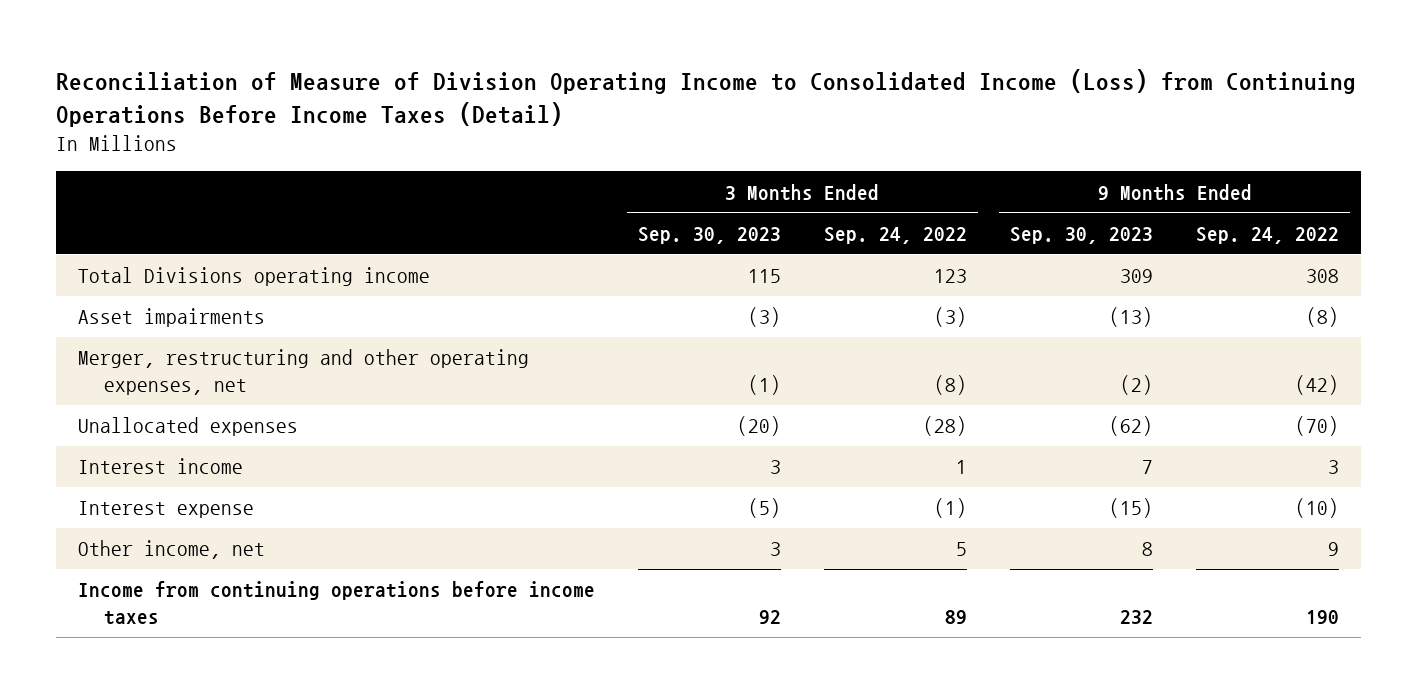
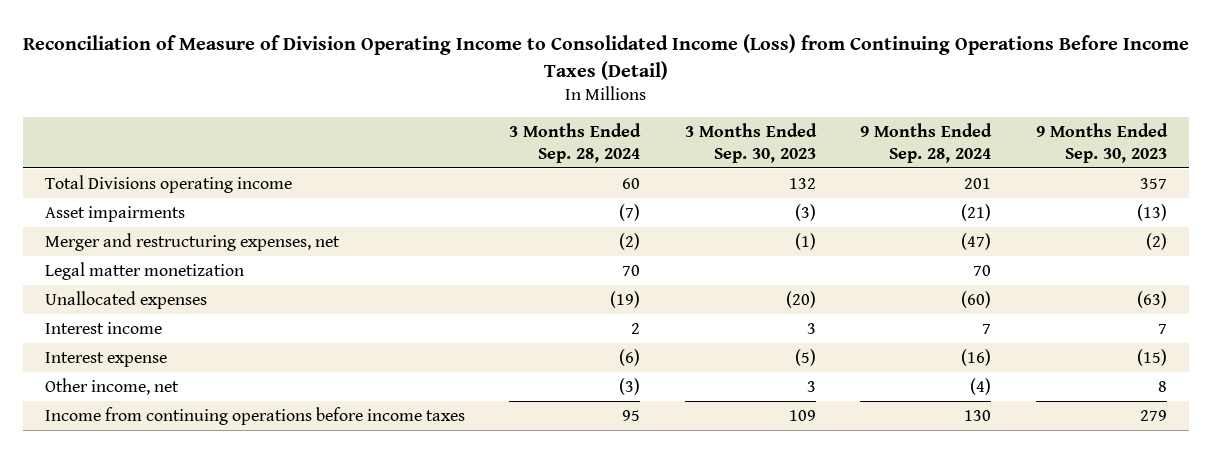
[823,226,967,244] Sep. 24, 2022 -> none
[1196,226,1340,244] Sep. 24, 2022 -> none
none -> [509,123,642,163] 3 Months Ended Sep. 28, 2024
none -> [860,123,993,163] 9 Months Ended Sep. 28, 2024
[747,269,781,284] 115 -> [788,177,816,189] 132
[1120,269,1154,284] 309 -> [1139,177,1167,189] 357
[77,349,529,396] Merger, restructuring and other operating expenses, net -> [44,232,340,251] Merger and restructuring expenses, net
none -> [44,261,244,280] Legal matter monetization
[1109,416,1154,437] (62) -> [1136,290,1167,308] (63)
[758,610,781,625] 92 -> [788,409,816,421] 109
[1120,610,1154,625] 232 -> [1139,409,1167,421] 279

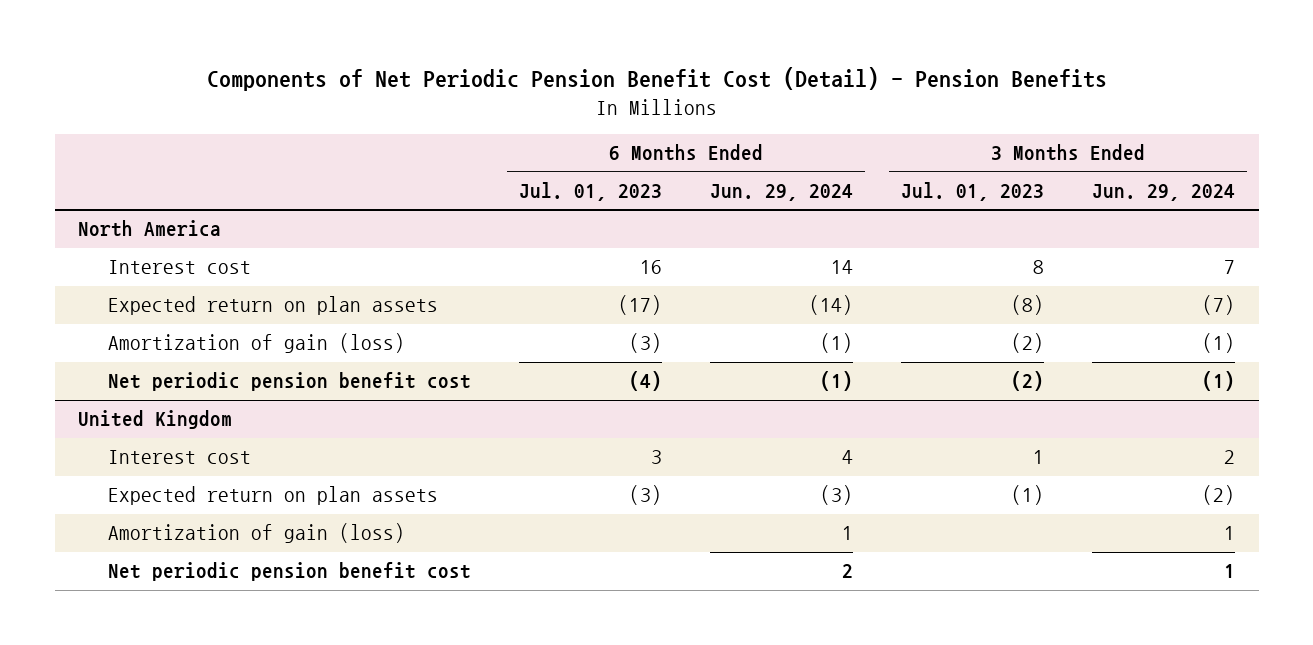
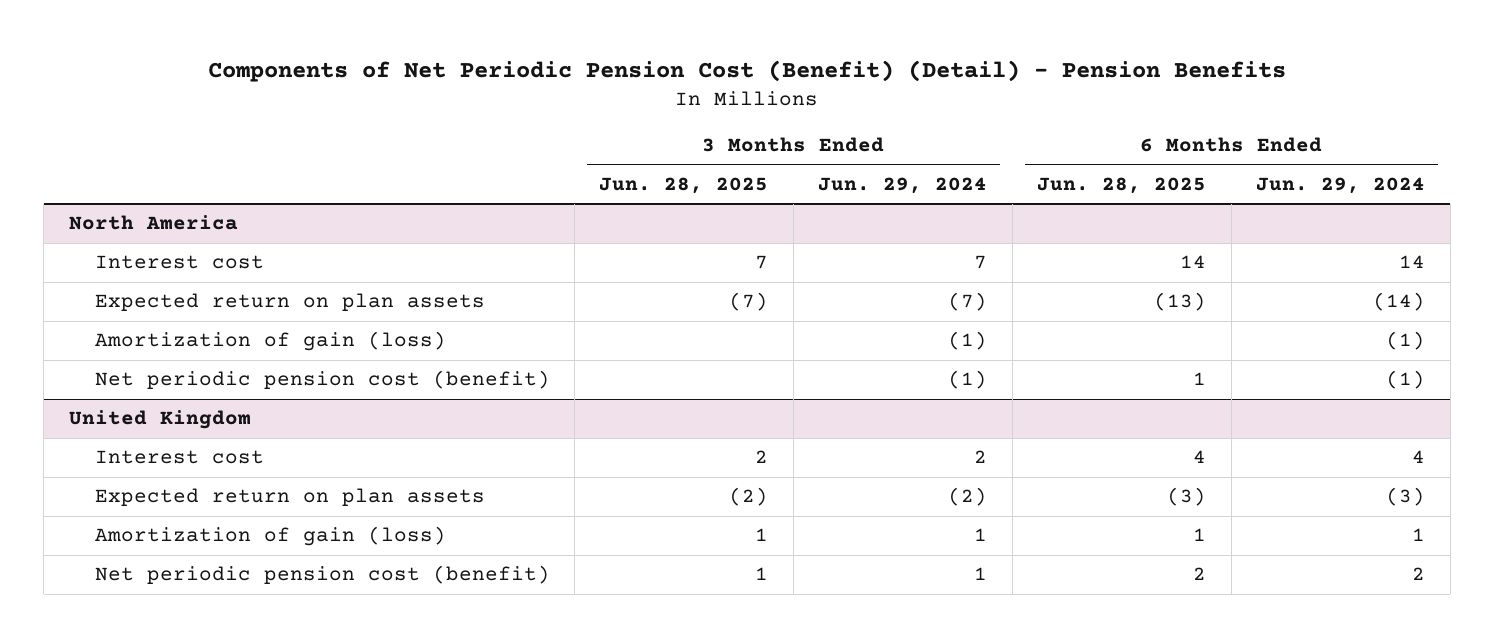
[206,67,1107,92] Components of Net Periodic Pension Benefit Cost (Detail) - Pension Benefits -> [207,59,1286,82] Components of Net Periodic Pension Cost (Benefit) (Detail) - Pension Benefits
[519,181,663,201] Jul. 01, 2023 -> none
[900,181,1044,201] Jul. 01, 2023 -> none
none -> [599,177,769,195] Jun. 28, 2025
none -> [1037,177,1207,195] Jun. 28, 2025
[108,372,472,392] Net periodic pension benefit cost -> [94,370,550,390] Net periodic pension cost (benefit)
[108,562,472,582] Net periodic pension benefit cost -> [94,565,550,585] Net periodic pension cost (benefit)

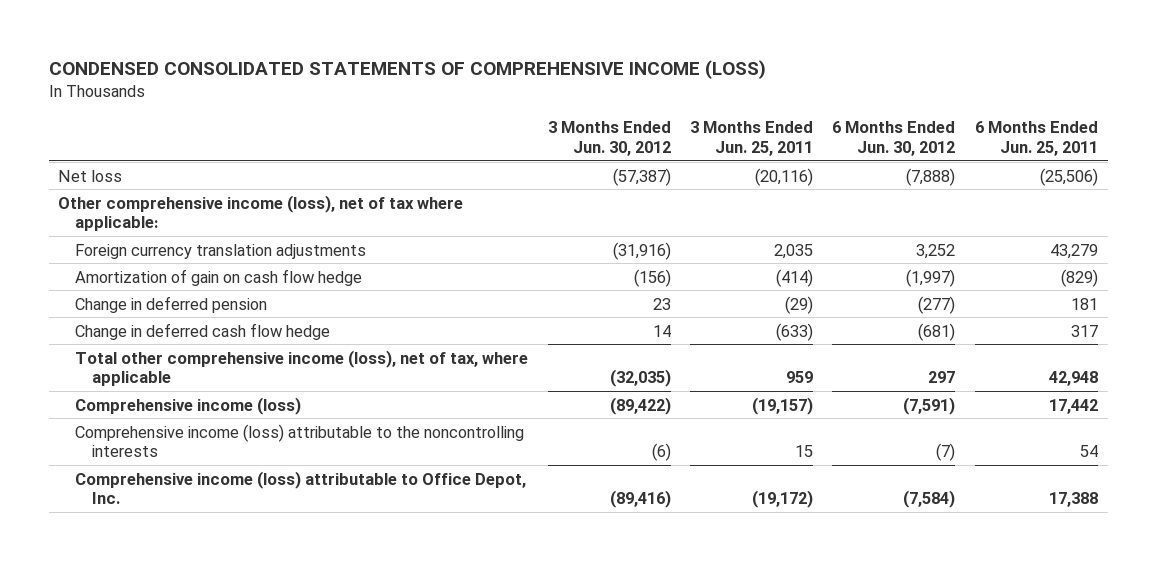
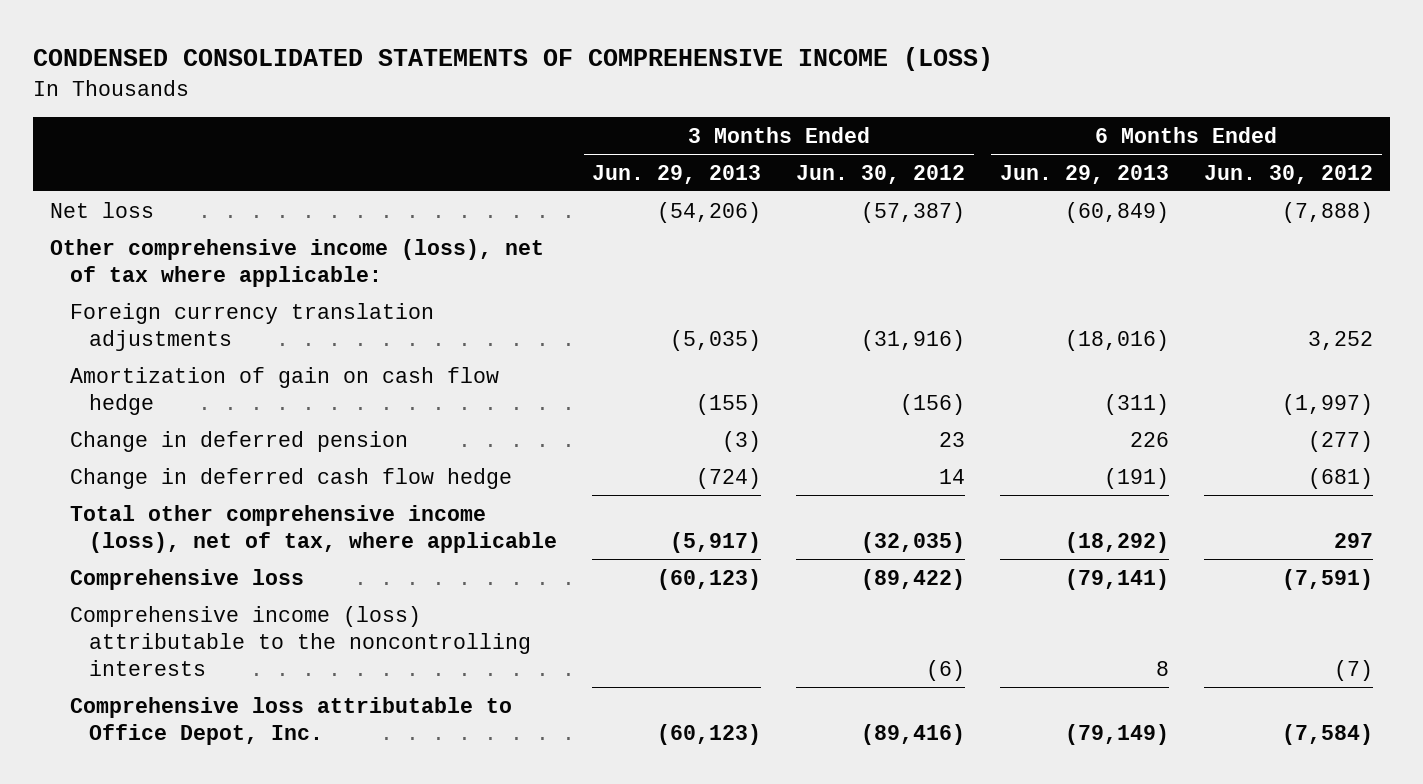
[690,121,814,157] 3 Months Ended Jun. 25, 2011 -> none
[974,121,1098,157] 6 Months Ended Jun. 25, 2011 -> none
none -> [592,164,762,184] Jun. 29, 2013
none -> [999,164,1169,184] Jun. 29, 2013
[75,396,302,415] Comprehensive income (loss) -> [69,568,304,590] Comprehensive loss
[75,470,527,505] Comprehensive income (loss) attributable to Office Depot, Inc. -> [69,696,512,745] Comprehensive loss attributable to Office Depot, Inc.

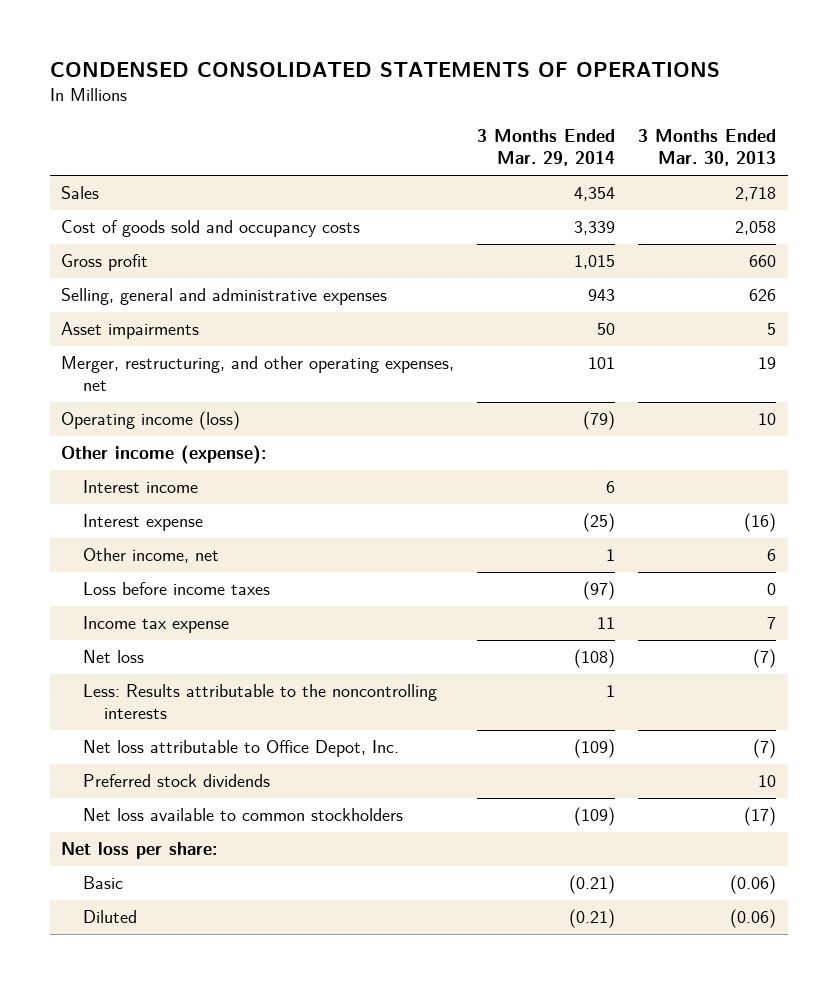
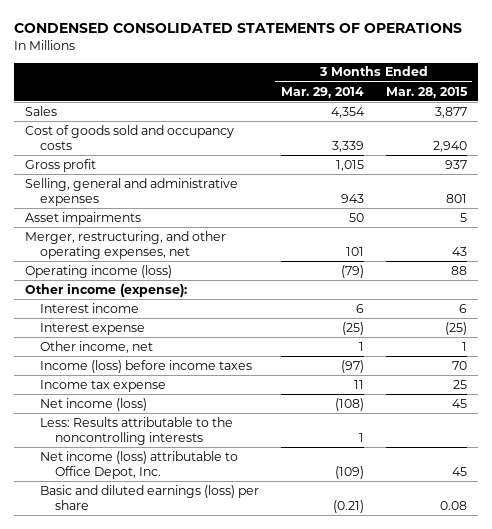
[638,128,777,167] 3 Months Ended Mar. 30, 2013 -> none
none -> [385,86,468,98] Mar. 28, 2015
[82,582,270,596] Loss before income taxes -> [39,359,252,373] Income (loss) before income taxes
[82,650,144,664] Net loss -> [39,397,147,411] Net income (loss)
[82,774,270,788] Preferred stock dividends -> none
[82,808,403,822] Net loss available to common stockholders -> none
[61,842,218,860] Net loss per share: -> none
[82,876,123,890] Basic -> none
[82,910,137,924] Diluted -> none
[82,740,399,758] Net loss attributable to Office Depot, Inc. -> [39,450,238,480] Net income (loss) attributable to Office Depot, Inc.
none -> [39,484,259,511] Basic and diluted earnings (loss) per share

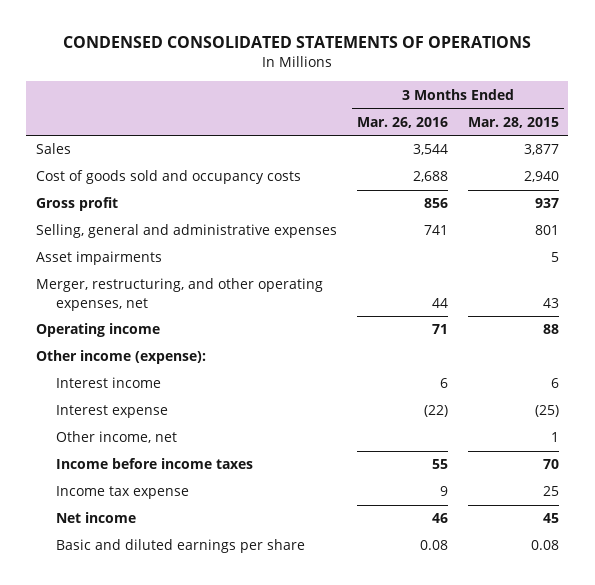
[280,86,364,98] Mar. 29, 2014 -> none
none -> [356,116,448,128] Mar. 26, 2016
[25,264,173,278] Operating income (loss) -> [36,323,161,338] Operating income
[39,359,252,373] Income (loss) before income taxes -> [55,458,253,470] Income before income taxes
[39,416,233,446] Less: Results attributable to the noncontrolling interests -> none
[39,450,238,480] Net income (loss) attributable to Office Depot, Inc. -> none
[39,397,147,411] Net income (loss) -> [55,512,136,524] Net income
[39,484,259,511] Basic and diluted earnings (loss) per share -> [55,539,305,554] Basic and diluted earnings per share

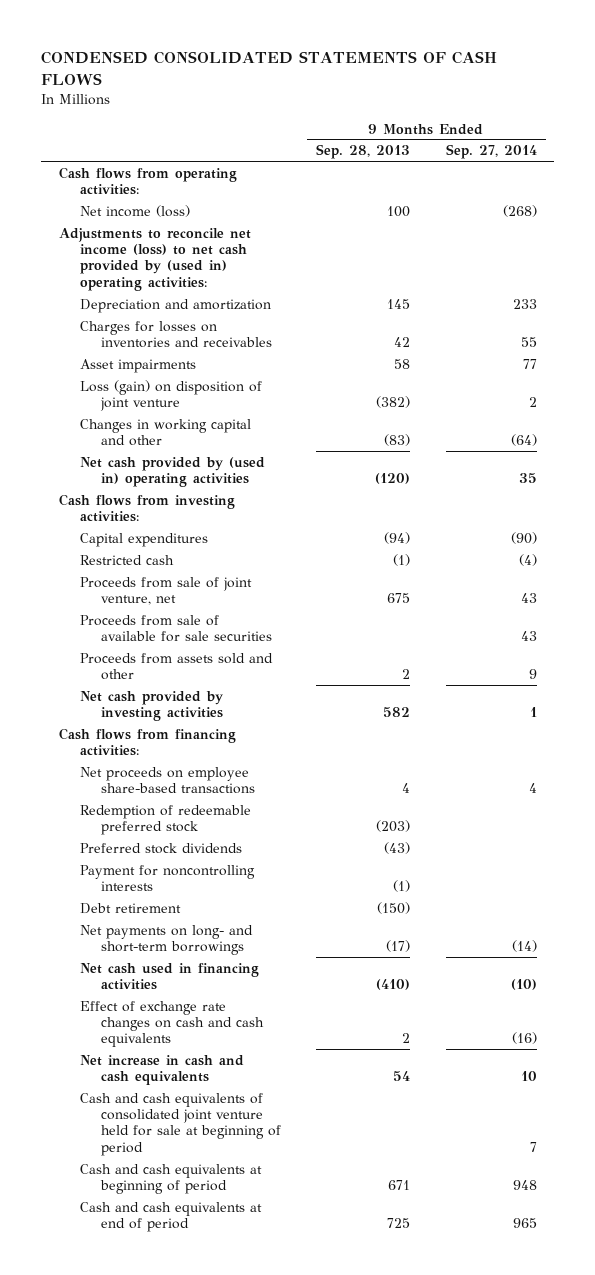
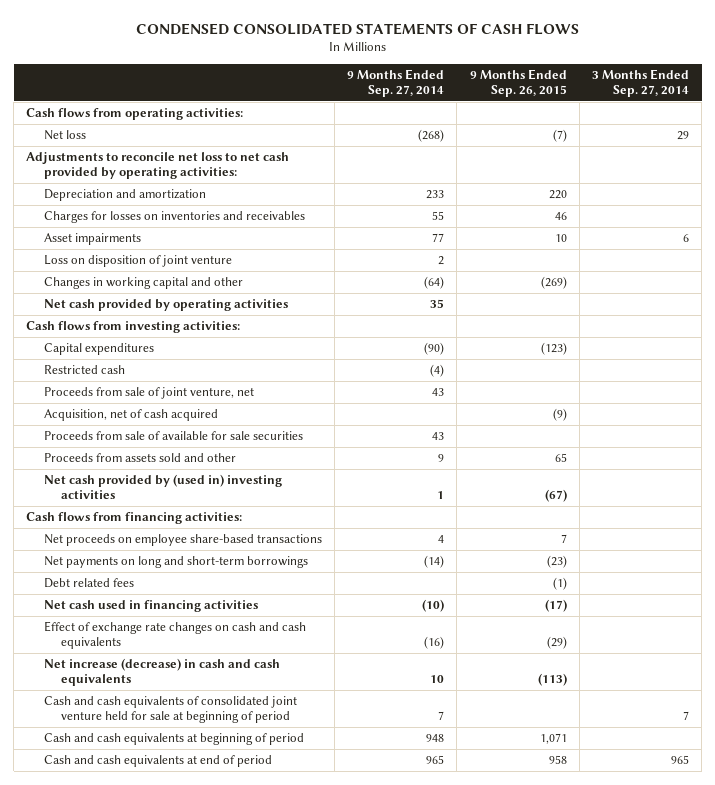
[316,144,411,160] Sep. 28, 2013 -> none
none -> [469,69,567,98] 9 Months Ended Sep. 26, 2015
none -> [592,69,690,98] 3 Months Ended Sep. 27, 2014
[79,204,190,217] Net income (loss) -> [43,130,86,141] Net loss
[58,227,251,291] Adjustments to reconcile net income (loss) to net cash provided by (used in) operating activities: -> [26,152,290,180] Adjustments to reconcile net loss to net cash provided by operating activities:
[79,379,262,412] Loss (gain) on disposition of joint venture -> [43,255,232,268] Loss on disposition of joint venture
[79,456,265,488] Net cash provided by (used in) operating activities -> [43,299,288,312] Net cash provided by operating activities
none -> [43,409,218,422] Acquisition, net of cash acquired
[79,690,223,722] Net cash provided by investing activities -> [43,474,282,500] Net cash provided by (used in) investing activities
[79,804,251,836] Redemption of redeemable preferred stock -> none
[79,842,242,854] Preferred stock dividends -> none
[79,864,255,892] Payment for noncontrolling interests -> none
[79,902,181,914] Debt retirement -> none
[79,924,253,956] Net payments on long- and short-term borrowings -> [43,556,308,569] Net payments on long and short-term borrowings
none -> [43,578,134,589] Debt related fees
[79,1054,244,1086] Net increase in cash and cash equivalents -> [43,658,280,687] Net increase (decrease) in cash and cash equivalents

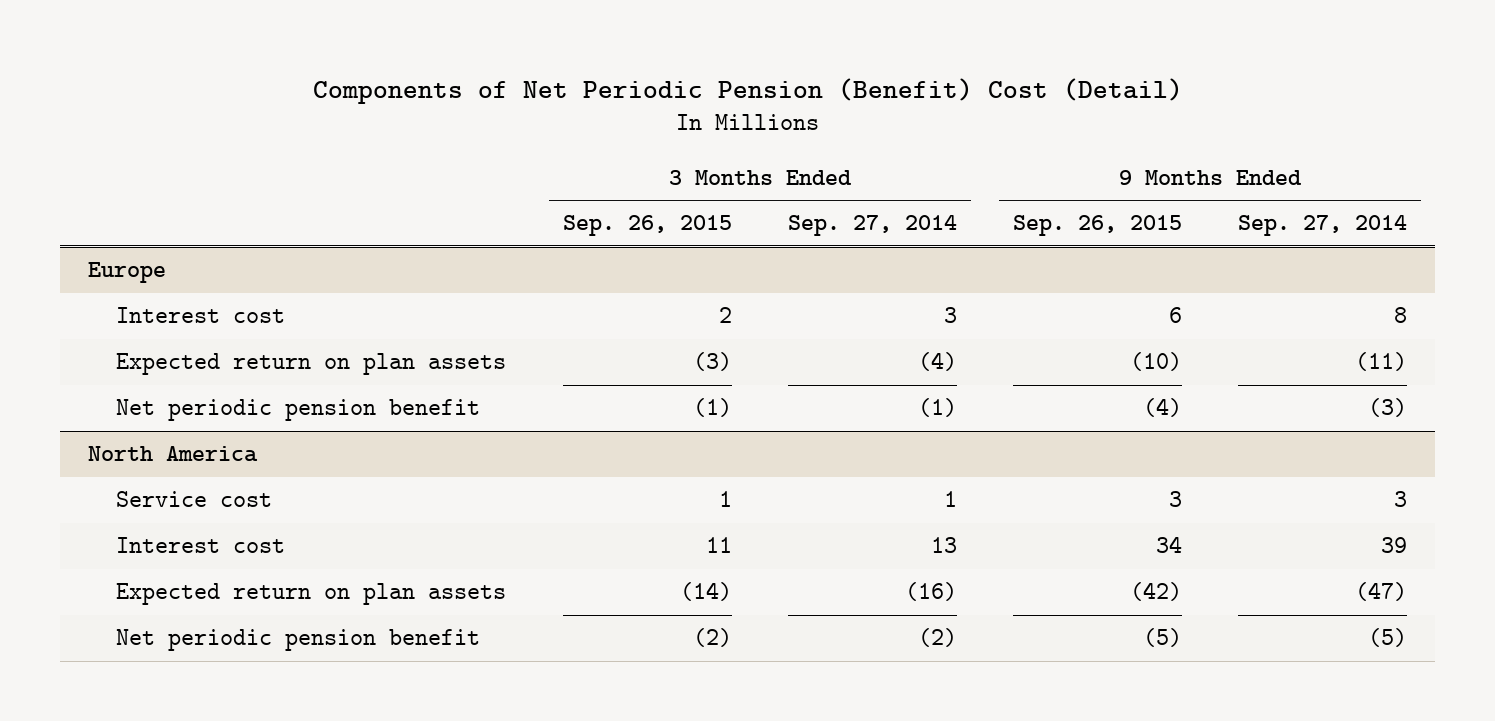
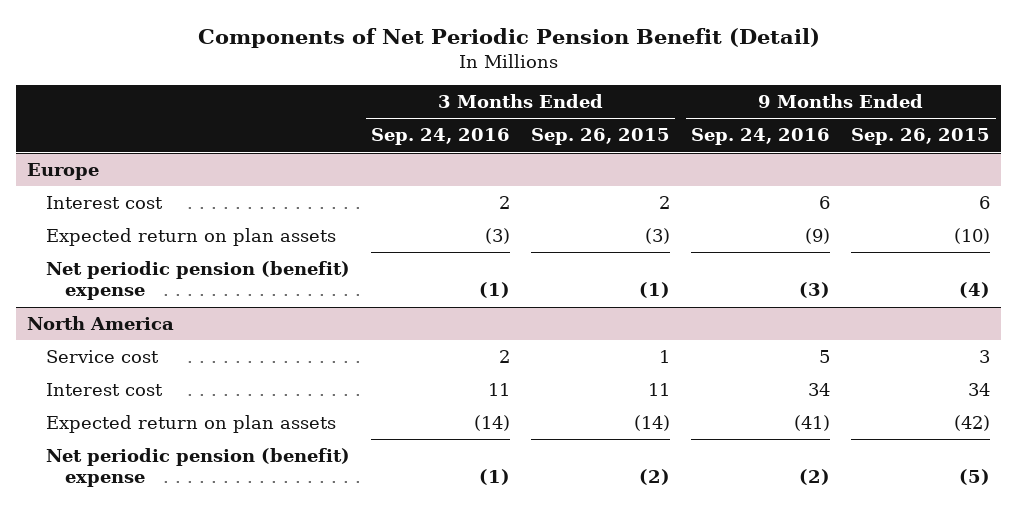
[312,77,1183,104] Components of Net Periodic Pension (Benefit) Cost (Detail) -> [197,27,820,48] Components of Net Periodic Pension Benefit (Detail)
[787,215,957,237] Sep. 27, 2014 -> none
[1238,215,1408,237] Sep. 27, 2014 -> none
none -> [371,128,511,146] Sep. 24, 2016
none -> [691,128,831,146] Sep. 24, 2016
[116,399,481,422] Net periodic pension benefit -> [45,260,350,301] Net periodic pension (benefit) expense
[116,629,481,652] Net periodic pension benefit -> [45,447,350,488] Net periodic pension (benefit) expense

